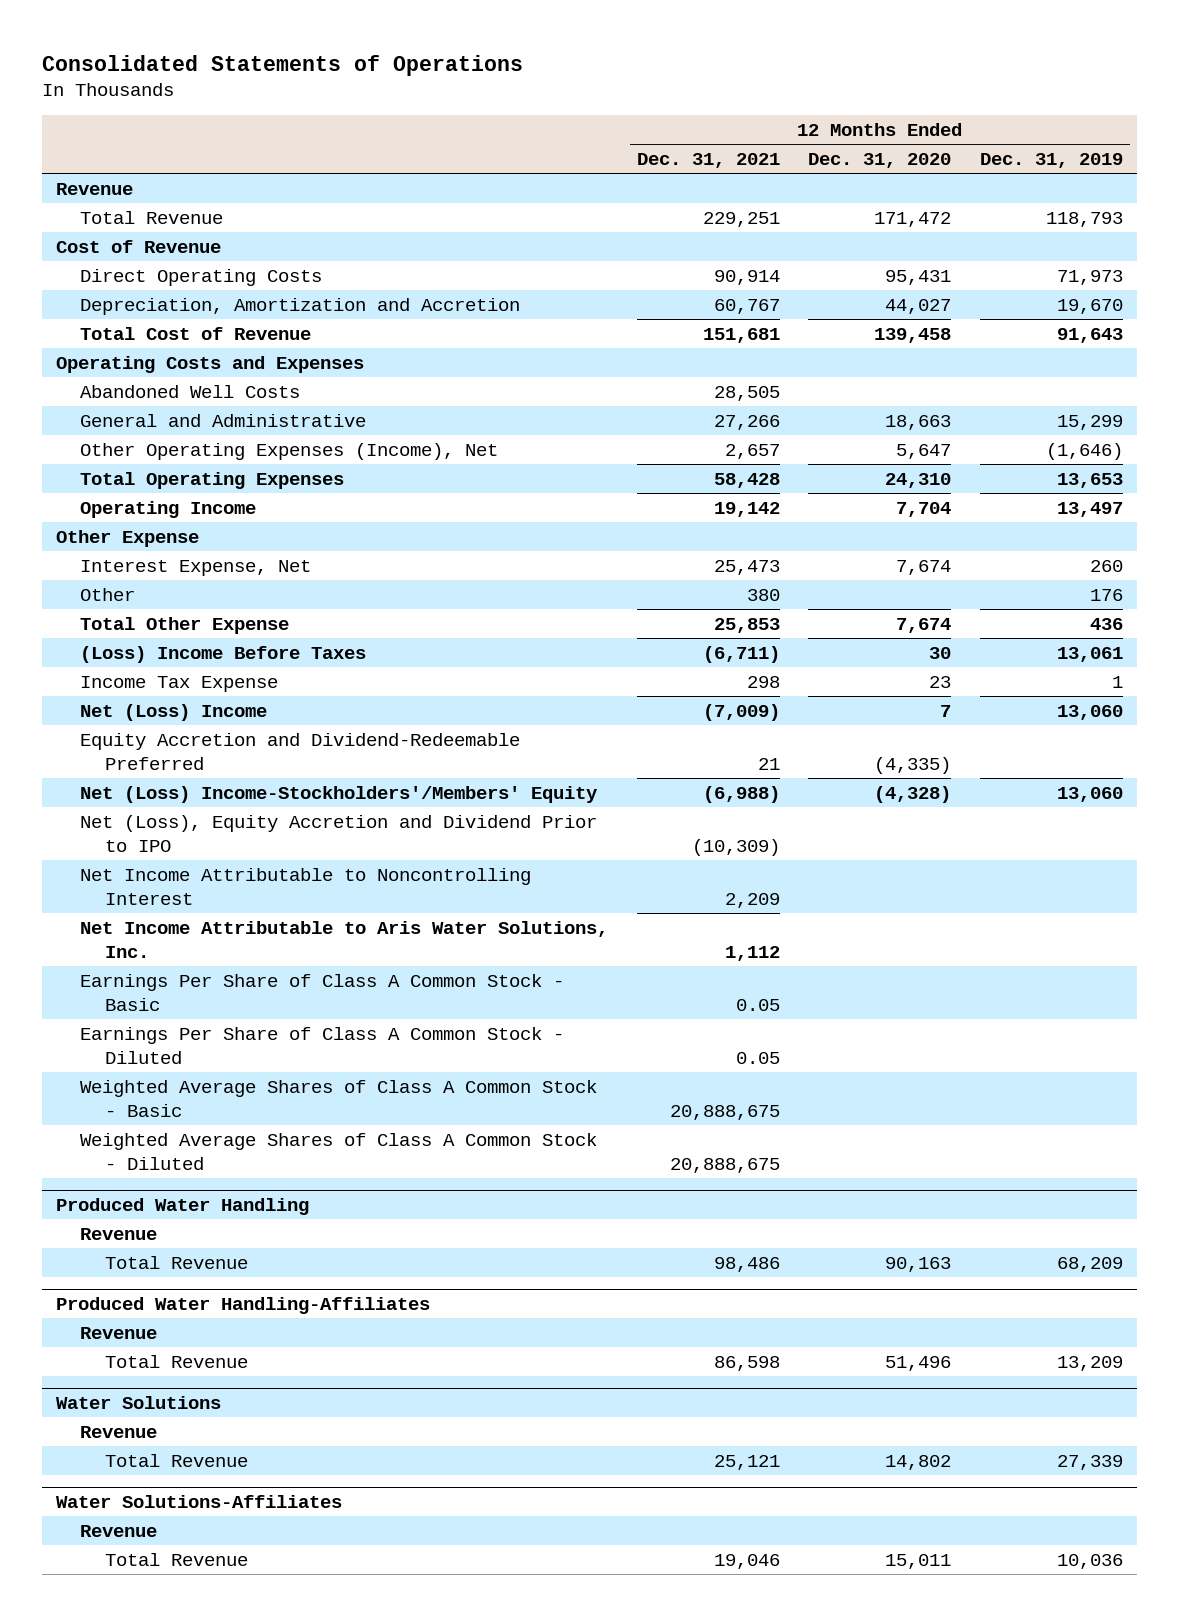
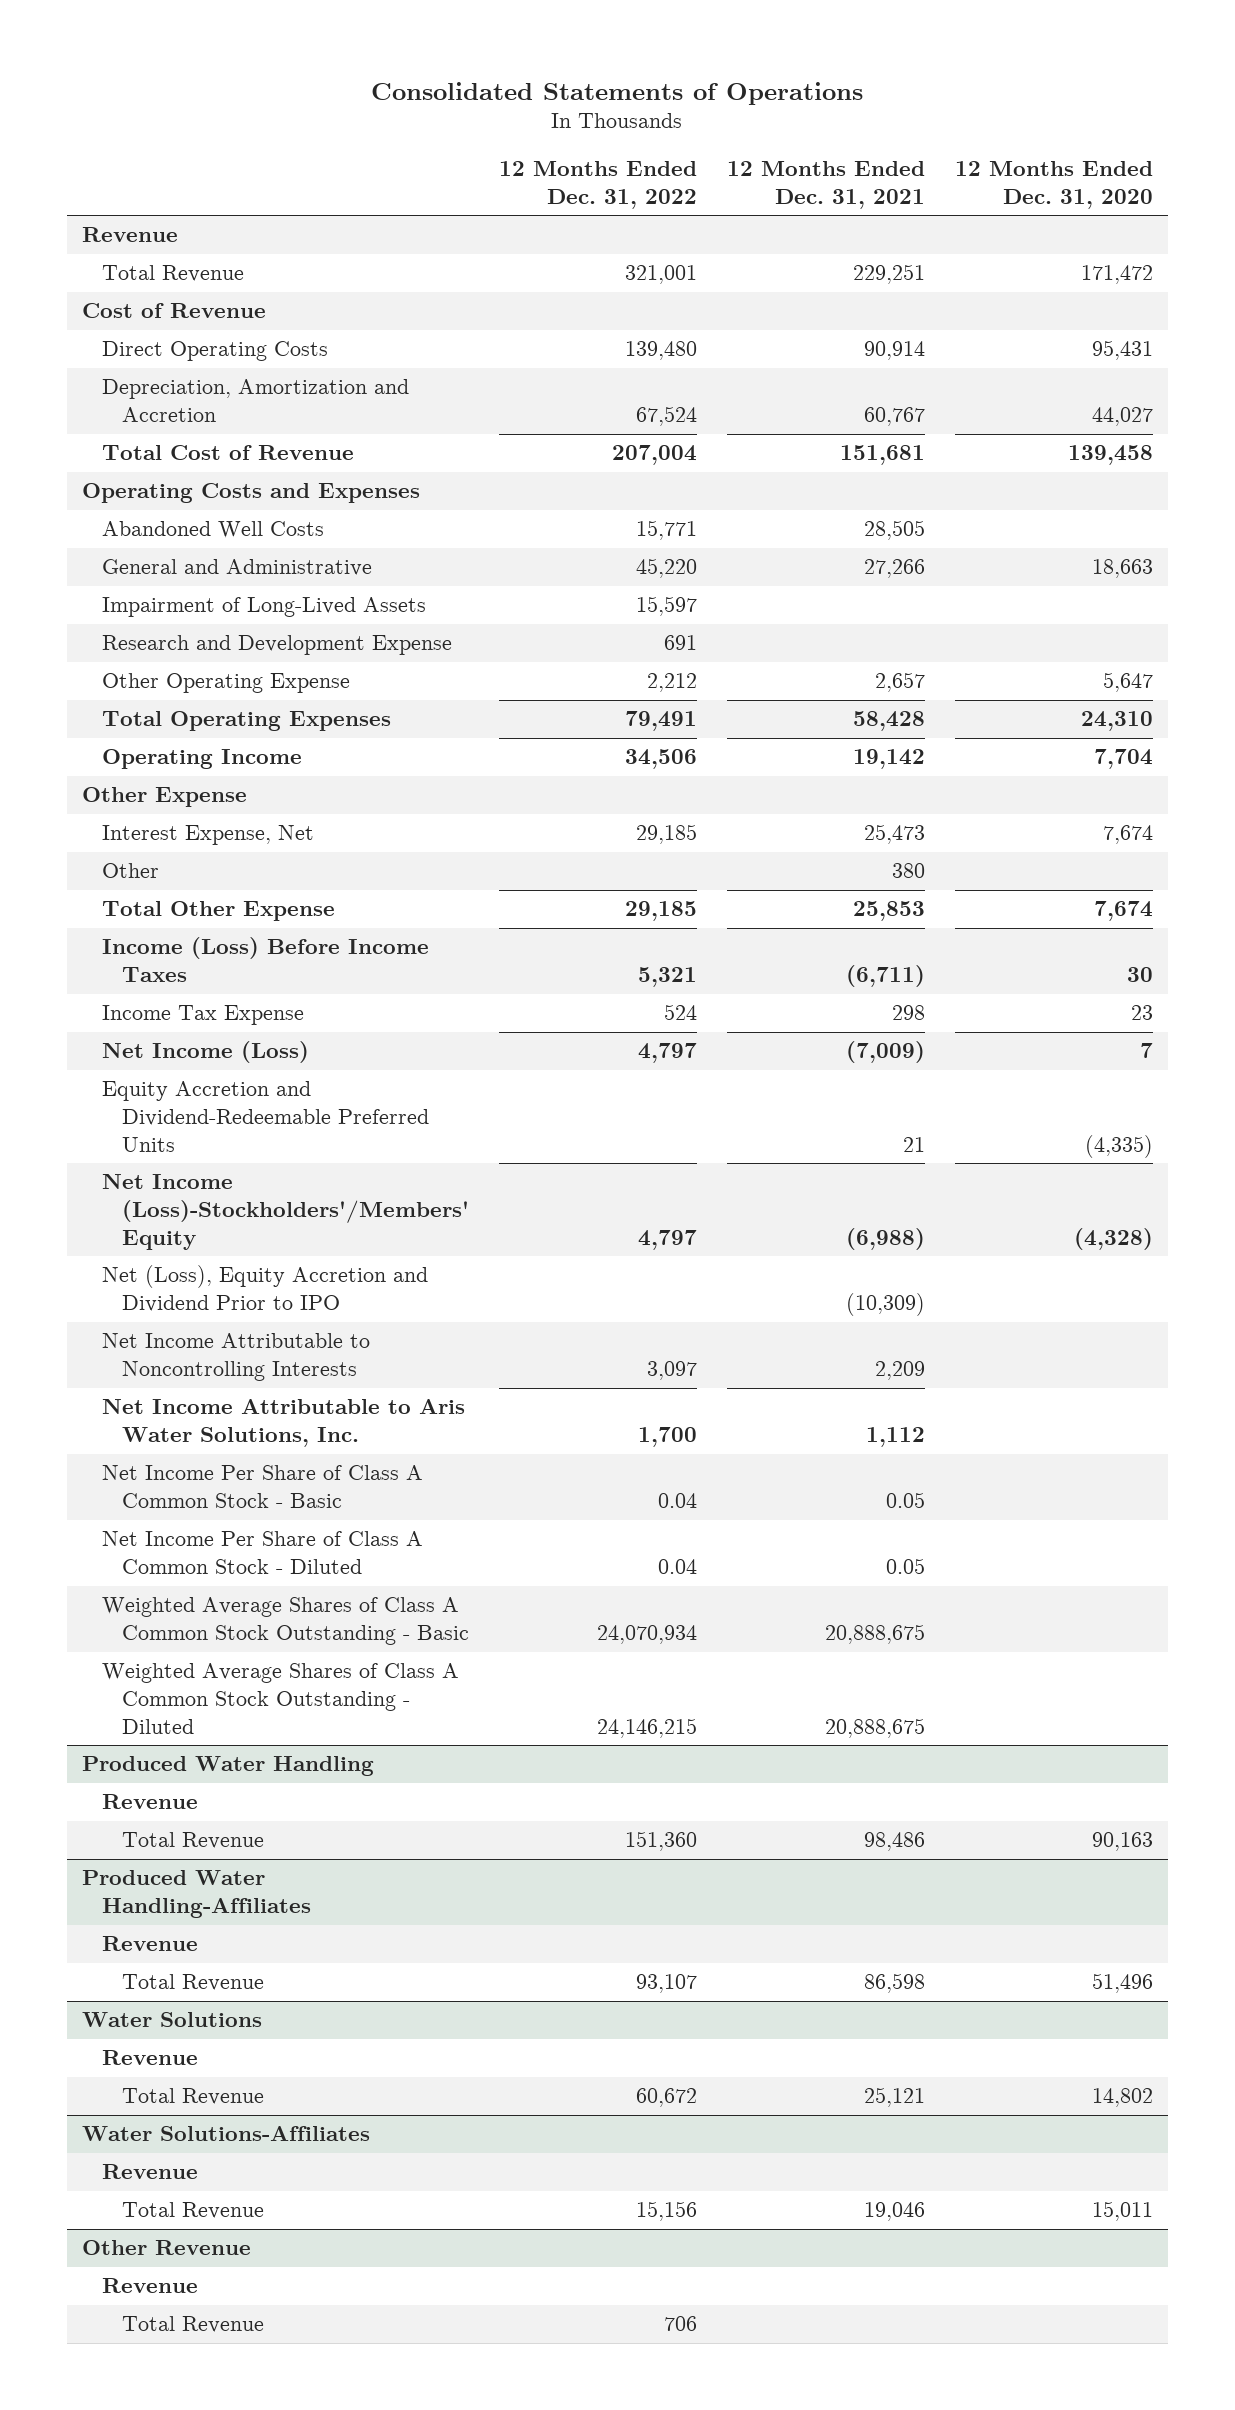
[979,152,1123,168] Dec. 31, 2019 -> none
none -> [498,160,697,209] 12 Months Ended Dec. 31, 2022
none -> [101,597,426,618] Impairment of Long-Lived Assets
none -> [101,635,452,656] Research and Development Expense
[80,442,499,460] Other Operating Expenses (Income), Net -> [101,673,350,694] Other Operating Expense
[80,645,367,663] (Loss) Income Before Taxes -> [101,937,429,982] Income (Loss) Before Income Taxes
[80,703,268,721] Net (Loss) Income -> [101,1041,309,1064] Net Income (Loss)
[80,732,521,770] Equity Accretion and Dividend-Redeemable Preferred -> [101,1081,429,1152] Equity Accretion and Dividend-Redeemable Preferred Units
[80,785,599,803] Net (Loss) Income-Stockholders'/Members' Equity -> [101,1174,469,1250] Net Income (Loss)-Stockholders'/Members' Equity
[80,867,532,905] Net Income Attributable to Noncontrolling Interest -> [101,1333,370,1381] Net Income Attributable to Noncontrolling Interests
[80,973,565,1011] Earnings Per Share of Class A Common Stock - Basic -> [101,1465,423,1508] Net Income Per Share of Class A Common Stock - Basic
[80,1026,565,1064] Earnings Per Share of Class A Common Stock - Diluted -> [101,1531,423,1574] Net Income Per Share of Class A Common Stock - Diluted
[80,1079,598,1117] Weighted Average Shares of Class A Common Stock - Basic -> [101,1597,469,1645] Weighted Average Shares of Class A Common Stock Outstanding - Basic
[80,1132,598,1170] Weighted Average Shares of Class A Common Stock - Diluted -> [101,1663,459,1734] Weighted Average Shares of Class A Common Stock Outstanding - Diluted
none -> [81,2240,251,2256] Other Revenue
none -> [101,2278,198,2294] Revenue
none -> [121,2316,264,2334] Total Revenue

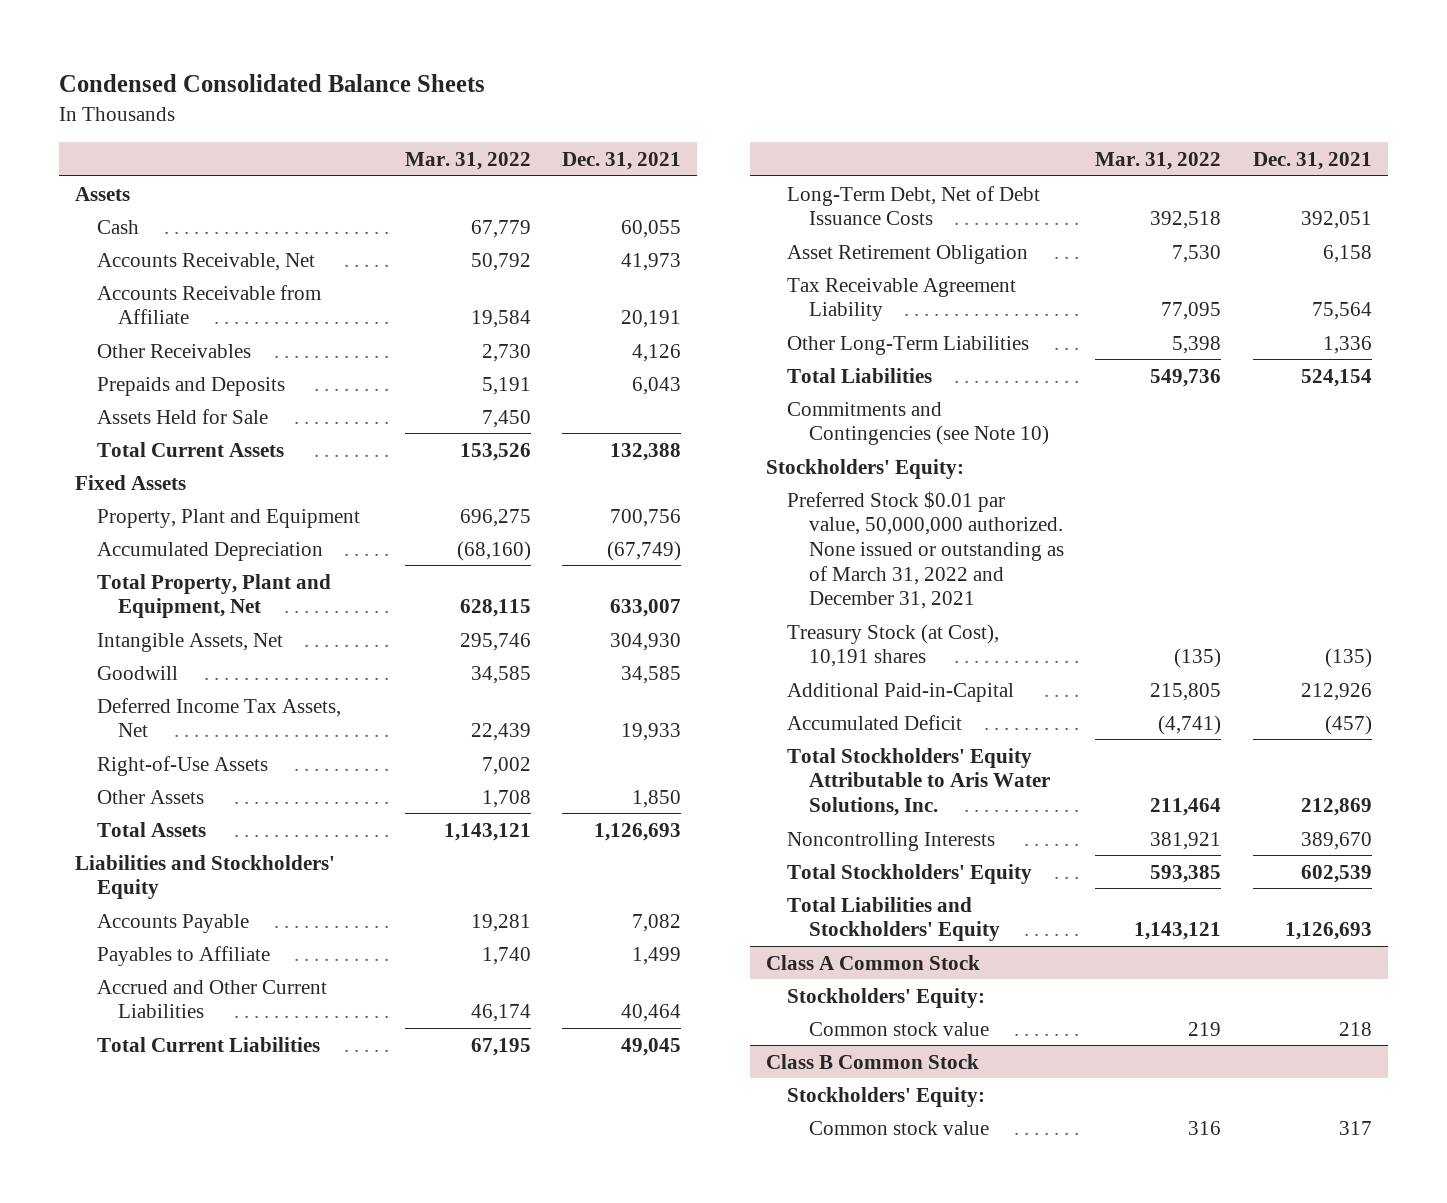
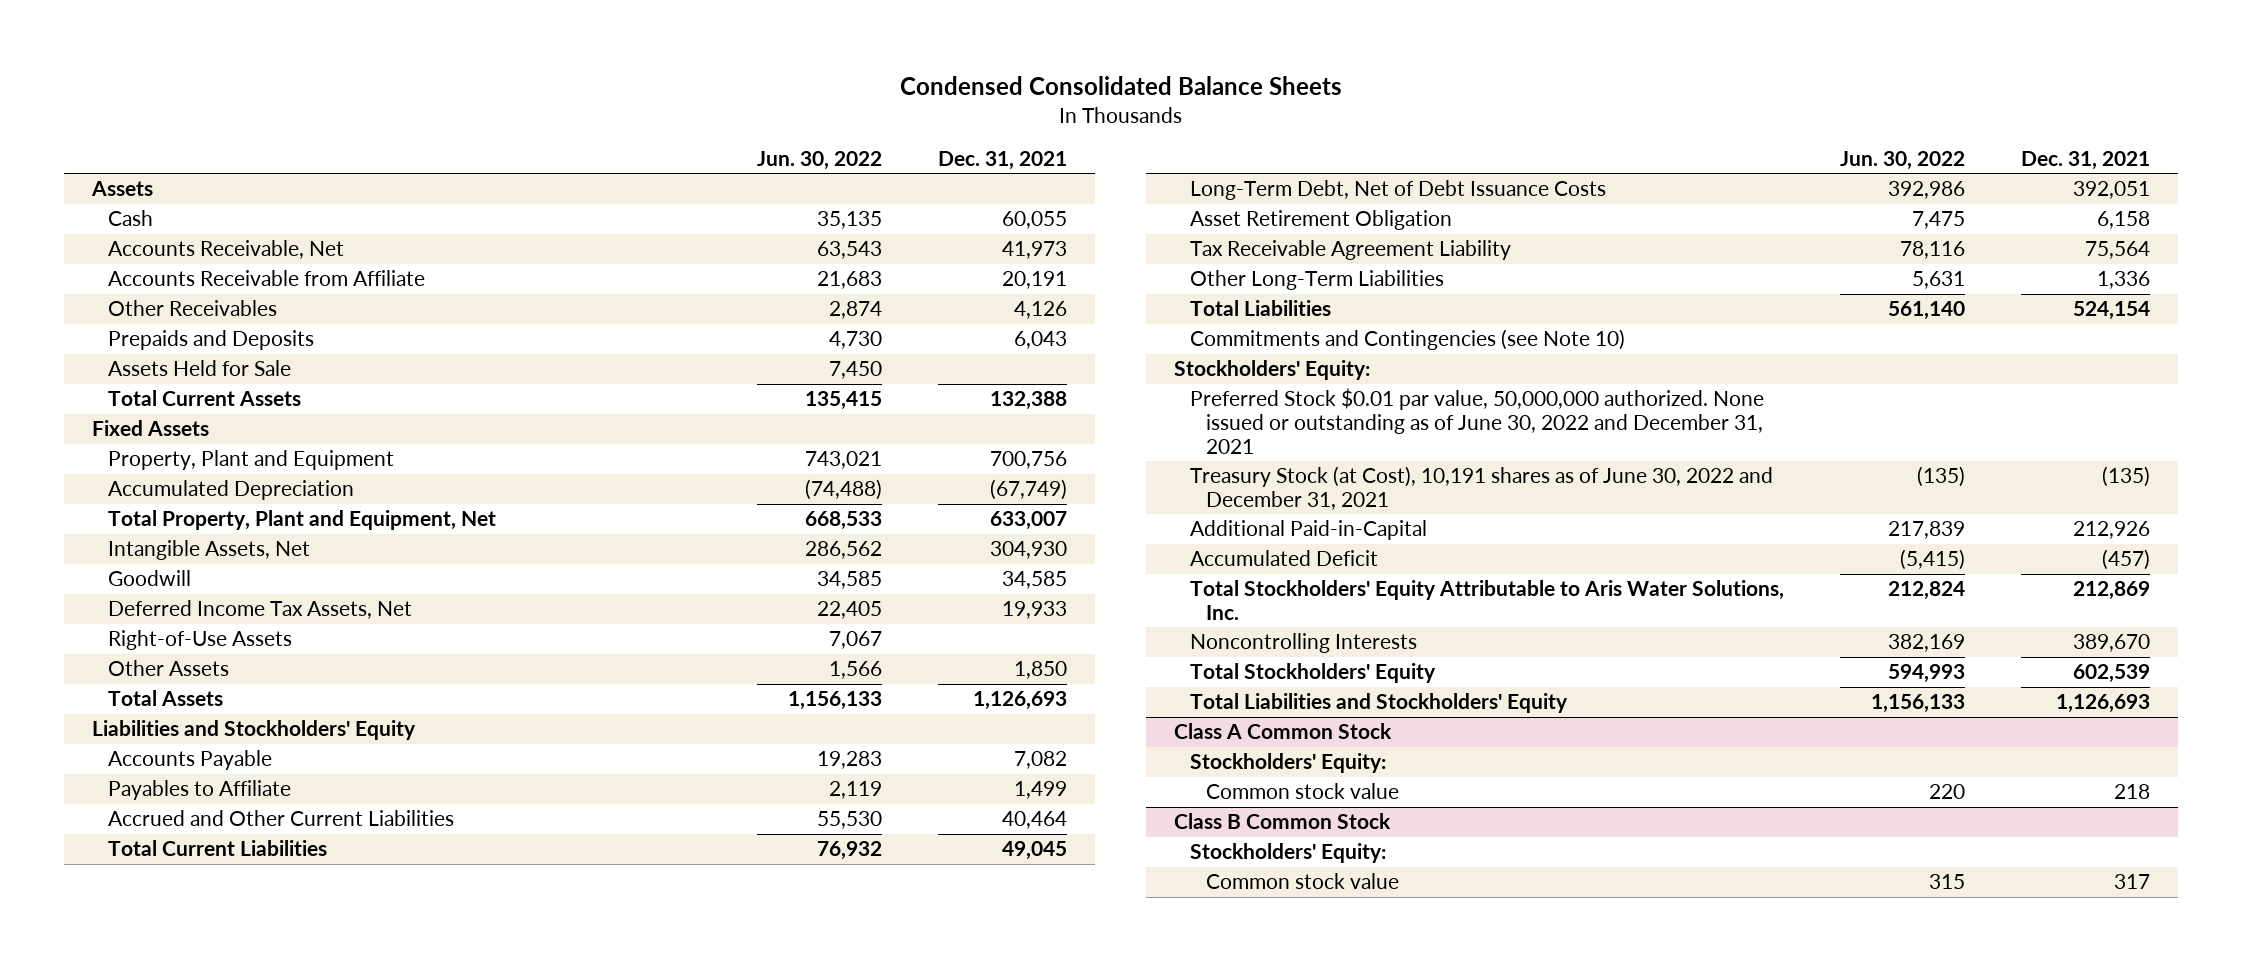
[404,151,531,170] Mar. 31, 2022 -> none
none -> [757,150,883,170] Jun. 30, 2022
[787,490,1064,610] Preferred Stock $0.01 par value, 50,000,000 authorized. None issued or outstanding as of March 31, 2022 and December 31, 2021 -> [1189,388,1764,454] Preferred Stock $0.01 par value, 50,000,000 authorized. None issued or outstanding as of June 30, 2022 and December 31, 2021
[787,623,1000,668] Treasury Stock (at Cost), 10,191 shares -> [1189,466,1773,511] Treasury Stock (at Cost), 10,191 shares as of June 30, 2022 and December 31, 2021

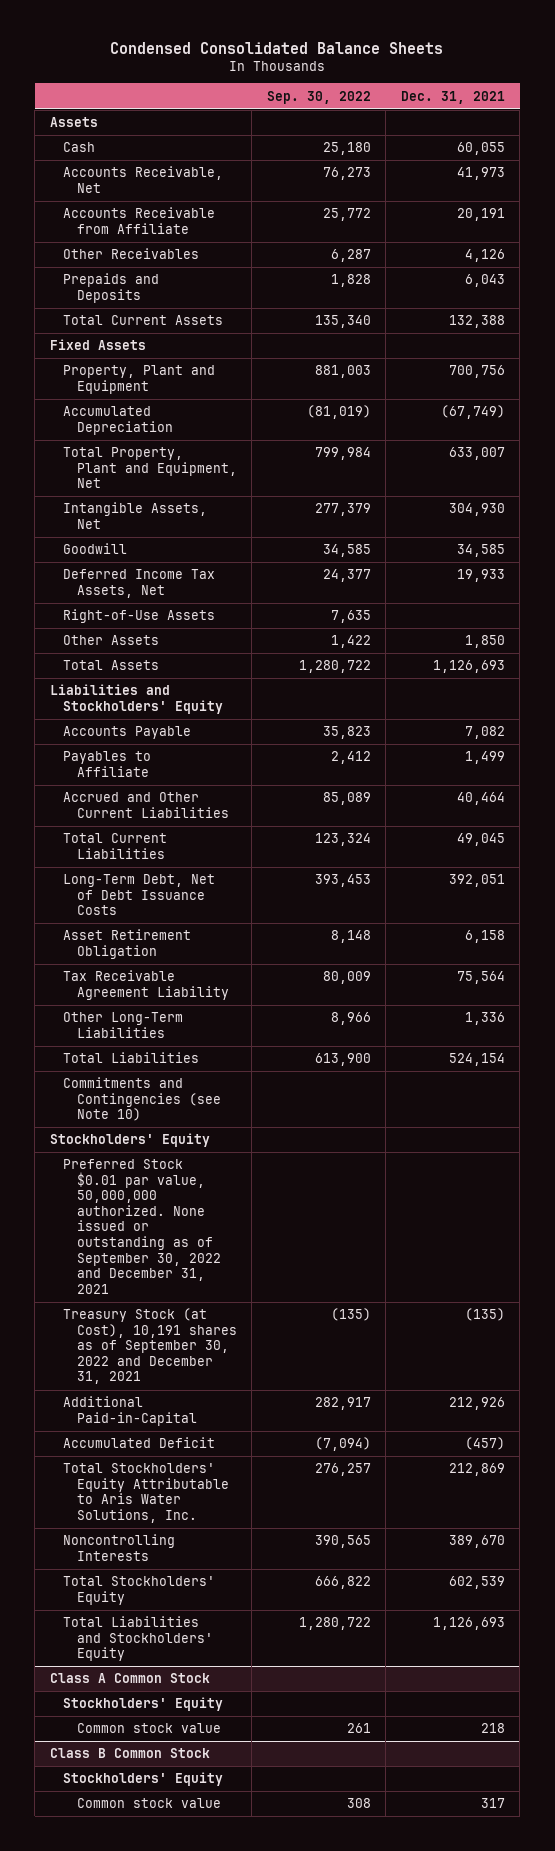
[757,150,883,170] Jun. 30, 2022 -> none
none -> [266,90,371,104] Sep. 30, 2022
[107,360,291,377] Assets Held for Sale -> none
[1174,360,1371,381] Stockholders' Equity: -> [49,1133,210,1148] Stockholders' Equity
[1189,388,1764,454] Preferred Stock $0.01 par value, 50,000,000 authorized. None issued or outstanding as of June 30, 2022 and December 31, 2021 -> [63,1159,221,1294] Preferred Stock $0.01 par value, 50,000,000 authorized. None issued or outstanding as of September 30, 2022 and December 31, 2021
[1189,466,1773,511] Treasury Stock (at Cost), 10,191 shares as of June 30, 2022 and December 31, 2021 -> [63,1308,237,1385] Treasury Stock (at Cost), 10,191 shares as of September 30, 2022 and December 31, 2021
[1189,753,1386,774] Stockholders' Equity: -> [63,1697,224,1712] Stockholders' Equity
[1189,843,1386,864] Stockholders' Equity: -> [63,1772,224,1787] Stockholders' Equity

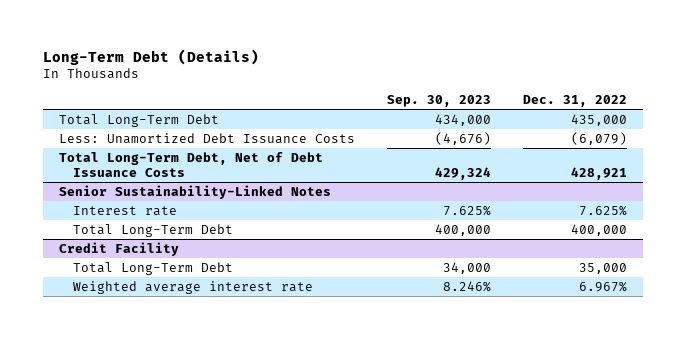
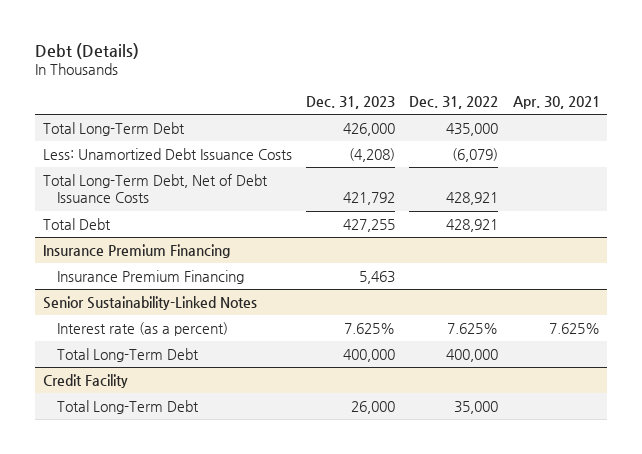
[42,48,259,65] Long-Term Debt (Details) -> [35,43,140,60] Debt (Details)
[386,95,491,108] Sep. 30, 2023 -> none
none -> [305,95,395,109] Dec. 31, 2023
none -> [512,95,600,109] Apr. 30, 2021
none -> [42,217,111,230] Total Debt
none -> [42,243,230,258] Insurance Premium Financing
none -> [57,269,245,284] Insurance Premium Financing
[72,205,177,216] Interest rate -> [57,321,229,336] Interest rate (as a percent)
[72,280,313,294] Weighted average interest rate -> none

